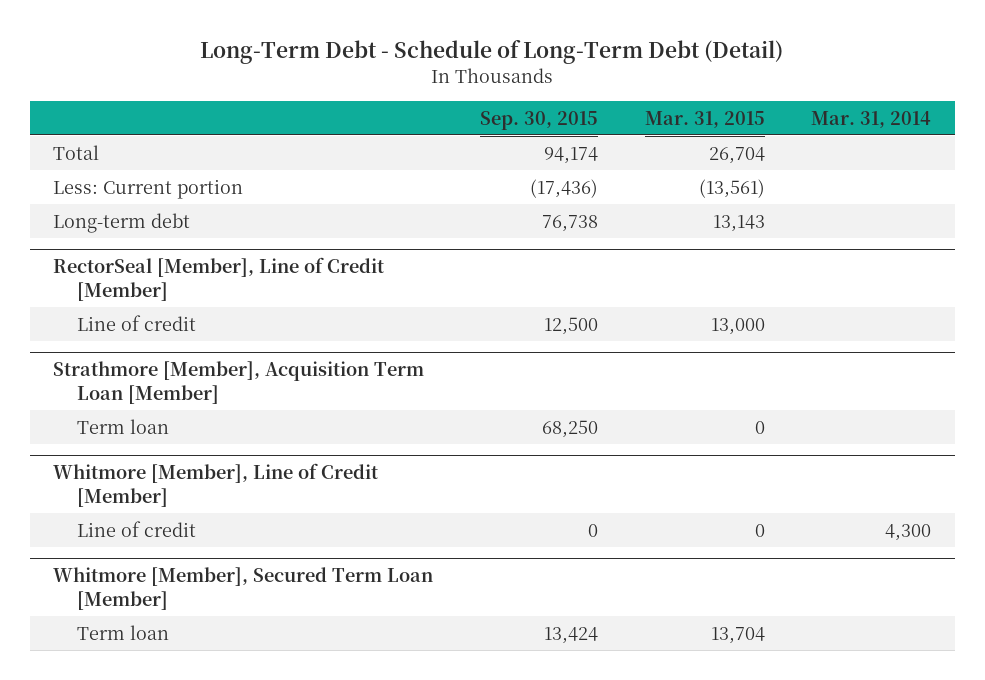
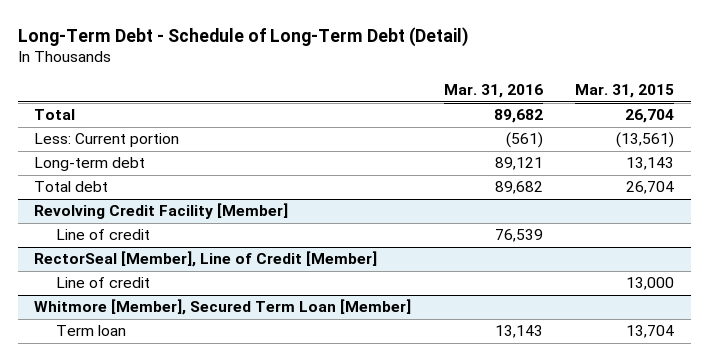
[479,110,598,130] Sep. 30, 2015 -> none
[811,110,932,128] Mar. 31, 2014 -> none
none -> [443,84,543,99] Mar. 31, 2016
none -> [34,181,109,193] Total debt
none -> [34,203,289,220] Revolving Credit Facility [Member]
none -> [56,229,151,241] Line of credit
[53,361,425,404] Strathmore [Member], Acquisition Term Loan [Member] -> none
[77,418,170,434] Term loan -> none
[53,463,379,507] Whitmore [Member], Line of Credit [Member] -> none
[77,520,197,537] Line of credit -> none

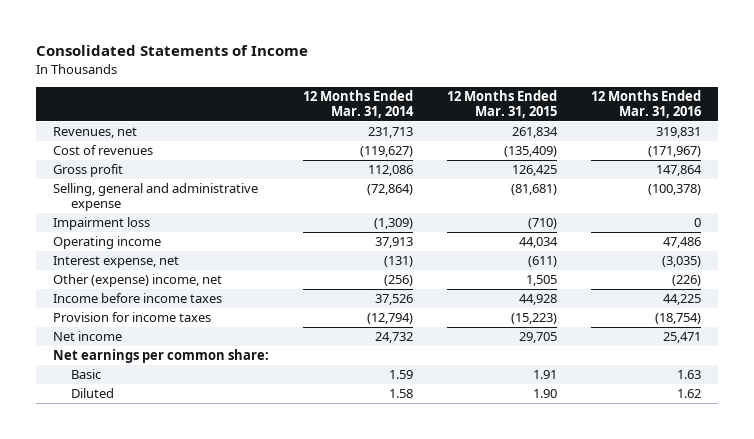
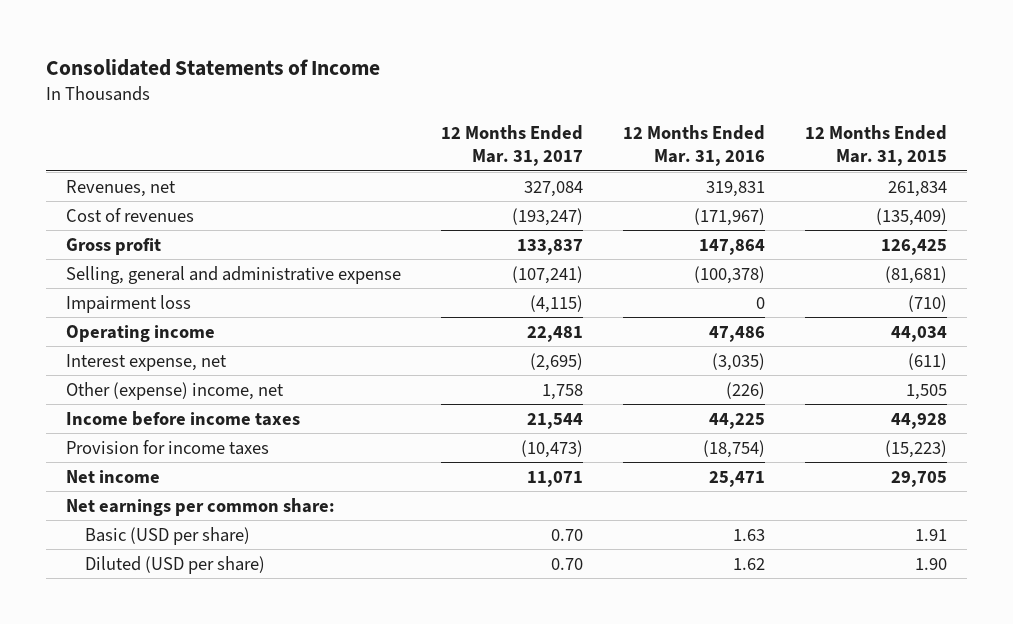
[302,90,414,119] 12 Months Ended Mar. 31, 2014 -> none
none -> [440,125,583,167] 12 Months Ended Mar. 31, 2017
[71,369,102,380] Basic -> [84,526,250,545] Basic (USD per share)
[71,388,115,399] Diluted -> [84,555,265,574] Diluted (USD per share)

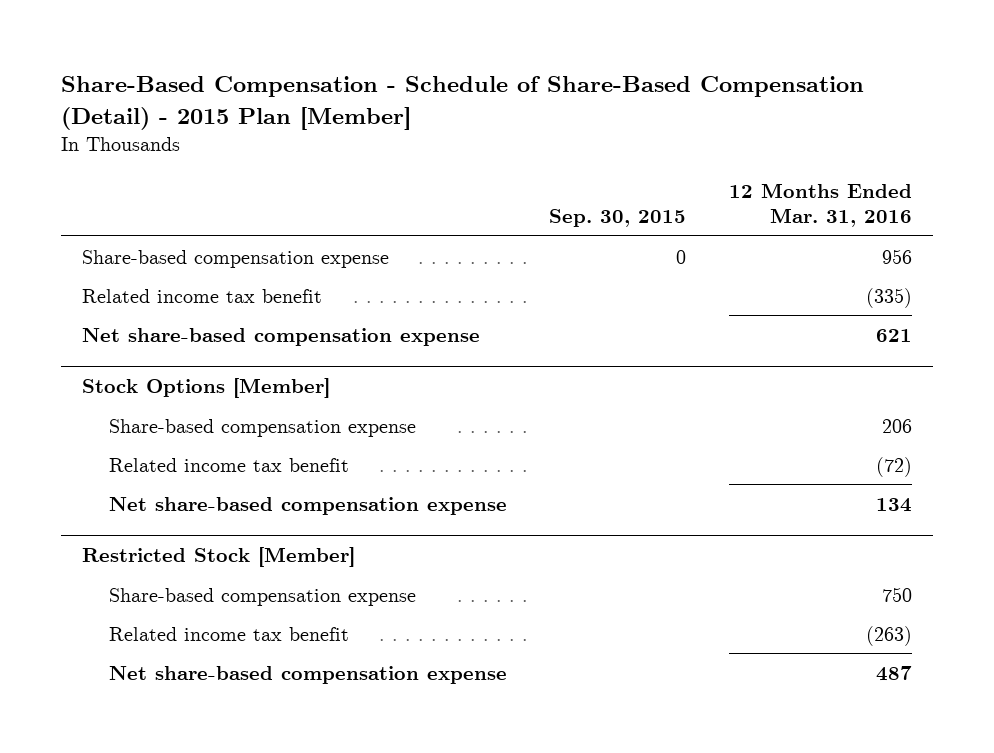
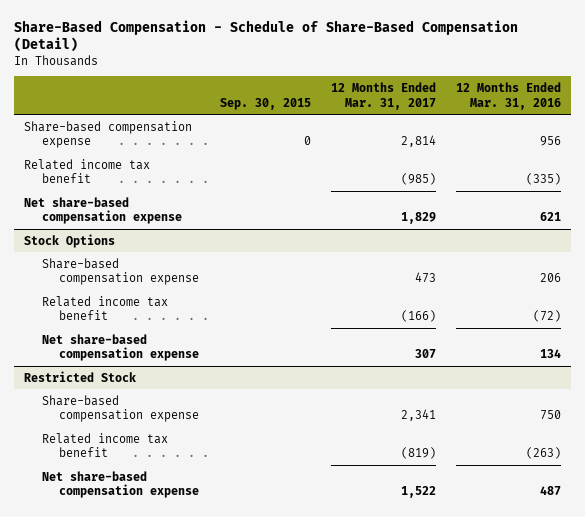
[61,76,865,130] Share-Based Compensation - Schedule of Share-Based Compensation (Detail) - 2015 Plan [Member] -> [13,19,518,53] Share-Based Compensation - Schedule of Share-Based Compensation (Detail)
none -> [330,82,436,110] 12 Months Ended Mar. 31, 2017
[82,378,331,399] Stock Options [Member] -> [23,233,115,248] Stock Options
[82,547,356,568] Restricted Stock [Member] -> [23,370,136,382] Restricted Stock

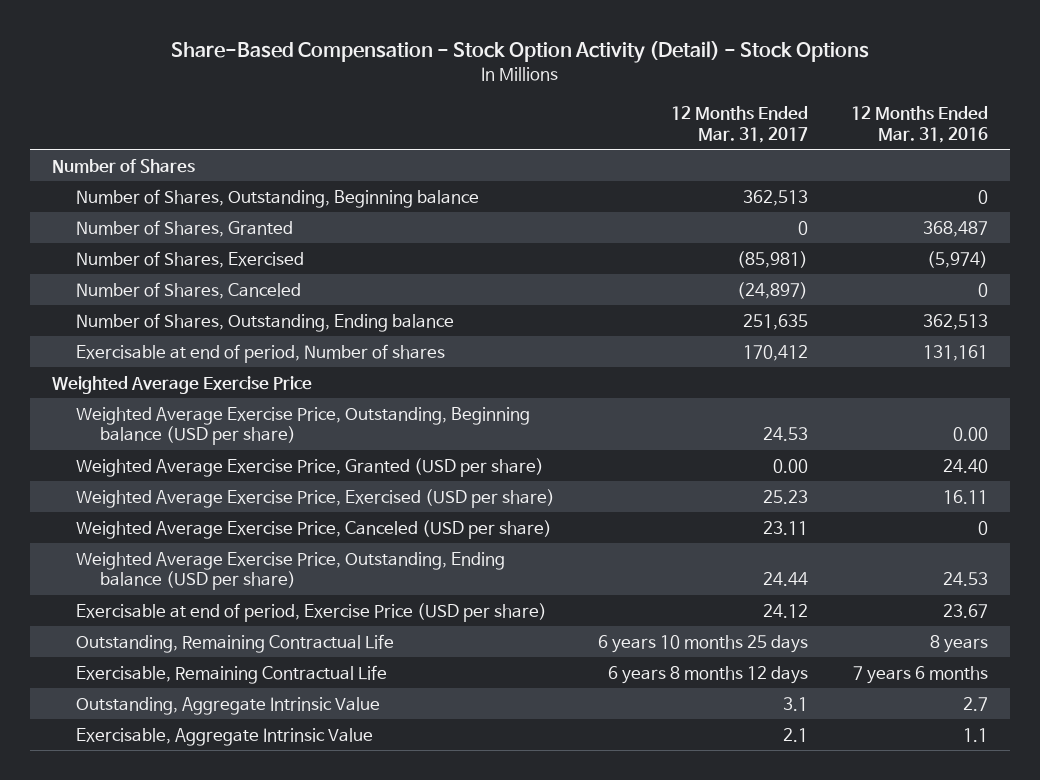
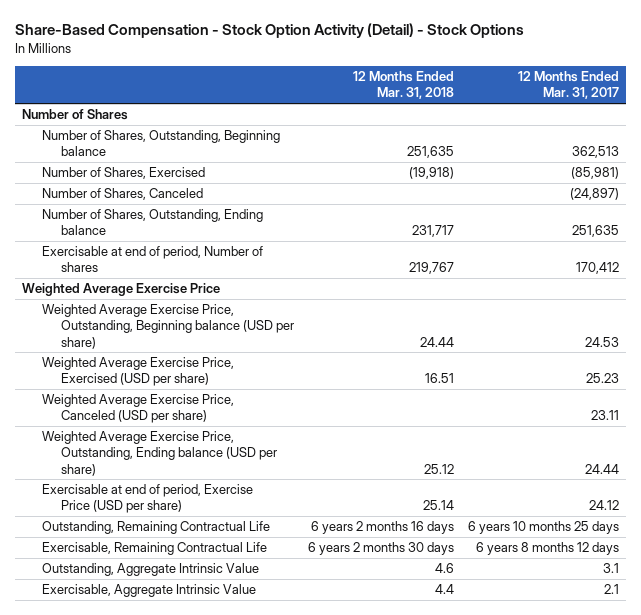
[851,106,989,143] 12 Months Ended Mar. 31, 2016 -> none
none -> [353,71,455,100] 12 Months Ended Mar. 31, 2018
[75,219,293,237] Number of Shares, Granted -> none
[75,457,544,477] Weighted Average Exercise Price, Granted (USD per share) -> none

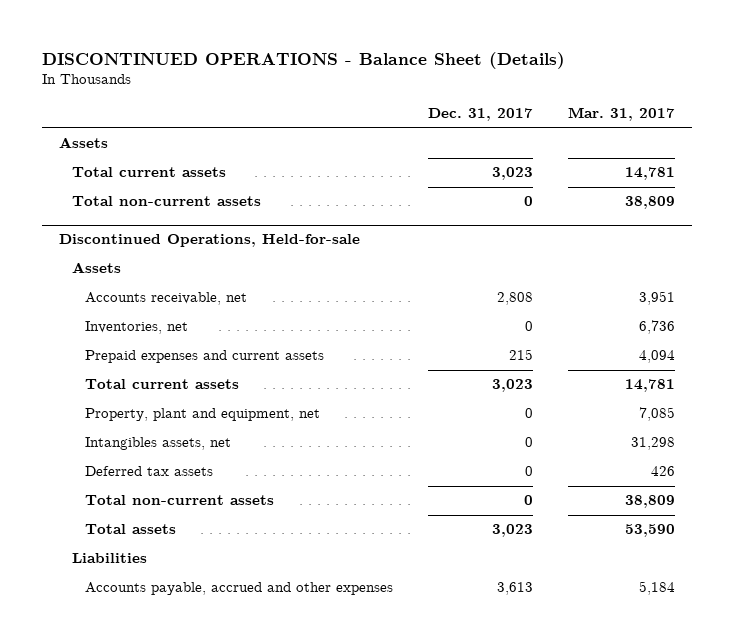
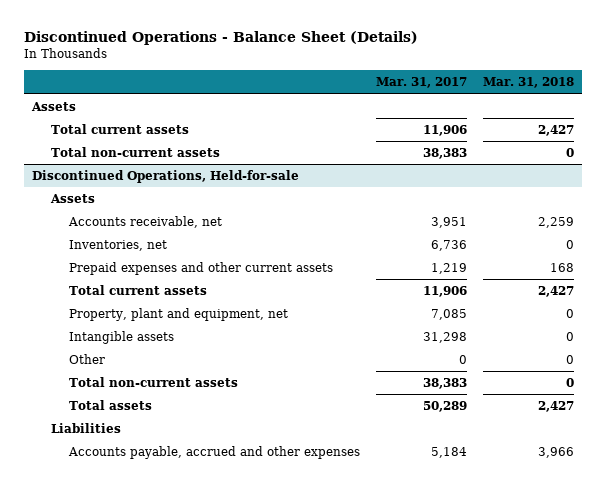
[42,51,566,69] DISCONTINUED OPERATIONS - Balance Sheet (Details) -> [23,31,418,46] Discontinued Operations - Balance Sheet (Details)
[428,108,534,122] Dec. 31, 2017 -> none
none -> [483,77,575,89] Mar. 31, 2018
[624,167,675,181] 14,781 -> [423,125,468,137] 11,906
[624,196,675,210] 38,809 -> [423,148,468,160] 38,383
[85,350,325,364] Prepaid expenses and current assets -> [69,262,334,276] Prepaid expenses and other current assets
[638,350,675,364] 4,094 -> [431,263,468,275] 1,219
[624,379,675,393] 14,781 -> [423,286,468,298] 11,906
[85,466,214,477] Deferred tax assets -> none
[85,437,232,451] Intangibles assets, net -> [69,331,175,345] Intangible assets
none -> [69,354,106,365] Other
[624,495,675,509] 38,809 -> [423,378,468,390] 38,383
[624,524,675,538] 53,590 -> [423,401,468,413] 50,289

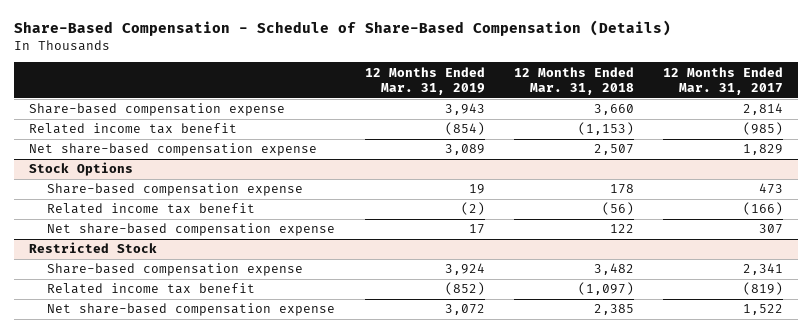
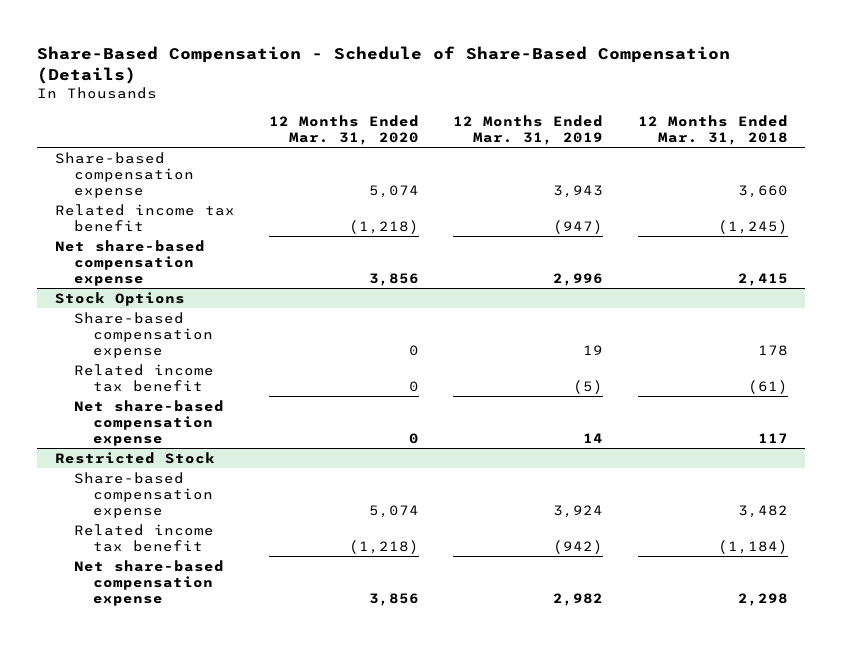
[663,66,784,96] 12 Months Ended Mar. 31, 2017 -> none
none -> [268,115,419,146] 12 Months Ended Mar. 31, 2020
[444,122,485,136] (854) -> [553,219,604,234] (947)
[577,122,634,136] (1,153) -> [717,219,788,234] (1,245)
[444,144,485,156] 3,089 -> [553,272,604,286] 2,996
[593,144,634,156] 2,507 -> [737,272,788,286] 2,415
[460,202,485,216] (2) -> [573,379,604,394] (5)
[601,202,634,216] (56) -> [747,379,788,394] (61)
[468,224,485,235] 17 -> [583,432,604,443] 14
[609,224,634,234] 122 -> [757,432,788,443] 117
[444,282,485,296] (852) -> [553,539,604,554] (942)
[577,282,634,296] (1,097) -> [717,539,788,554] (1,184)
[444,304,485,316] 3,072 -> [553,592,604,606] 2,982
[593,304,634,316] 2,385 -> [737,592,788,606] 2,298

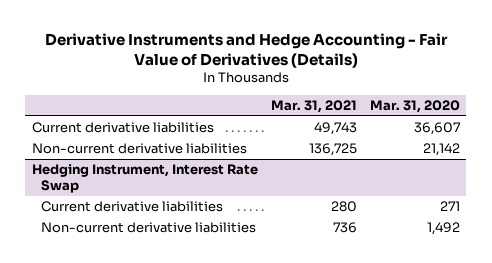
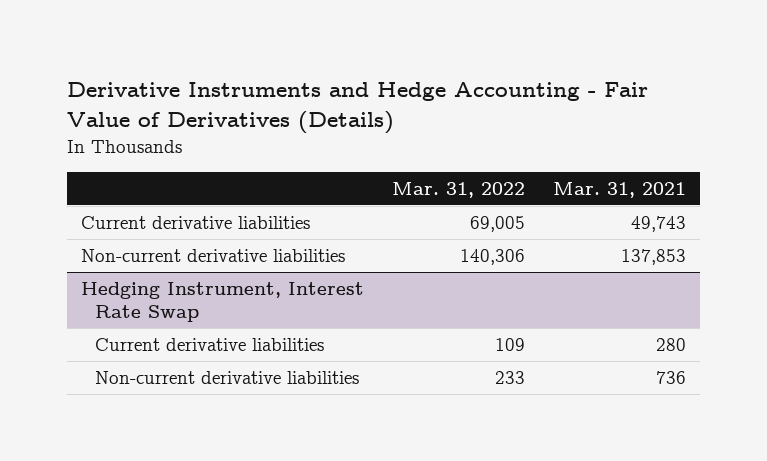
[369,100,460,114] Mar. 31, 2020 -> none
none -> [391,181,525,198] Mar. 31, 2022
[308,143,357,157] 136,725 -> [620,249,686,266] 137,853

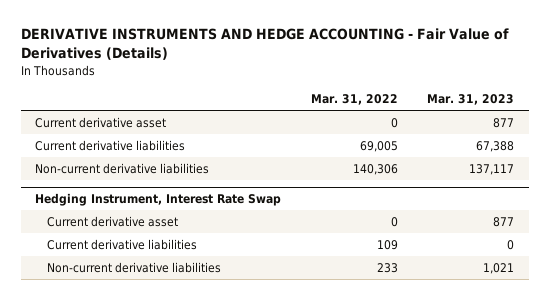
[66,81,648,134] Derivative Instruments and Hedge Accounting - Fair Value of Derivatives (Details) -> [20,28,509,61] DERIVATIVE INSTRUMENTS AND HEDGE ACCOUNTING - Fair Value of Derivatives (Details)
[552,181,686,198] Mar. 31, 2021 -> none
none -> [426,93,514,105] Mar. 31, 2023
none -> [35,116,167,128] Current derivative asset
none -> [46,215,178,227] Current derivative asset

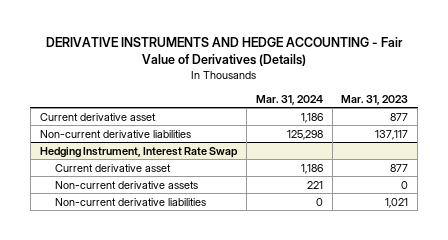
[310,93,398,105] Mar. 31, 2022 -> none
none -> [255,94,323,105] Mar. 31, 2024
[35,139,186,151] Current derivative liabilities -> none
[46,238,197,250] Current derivative liabilities -> none
none -> [54,180,198,189] Non-current derivative assets

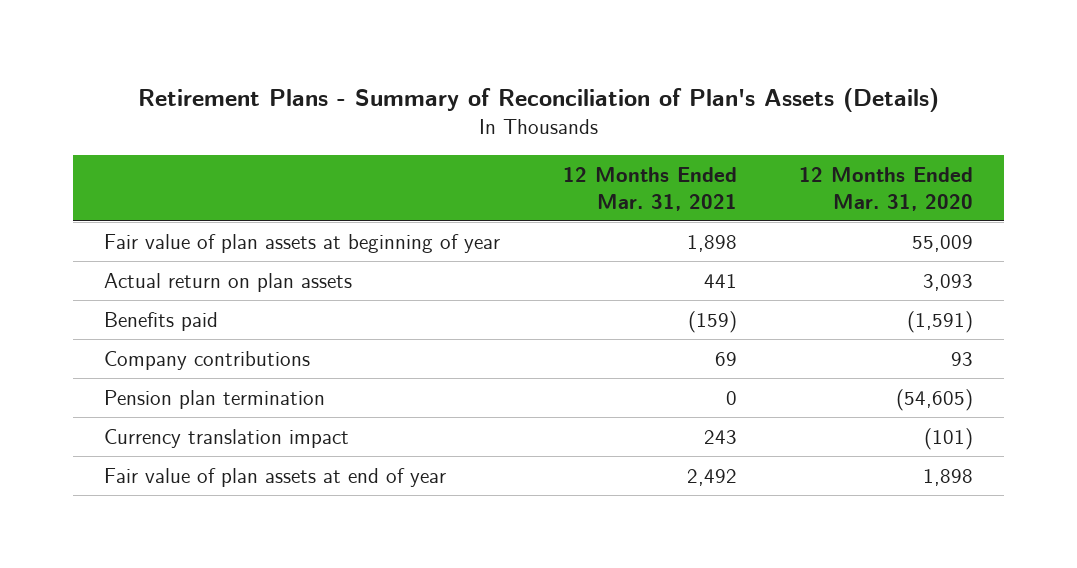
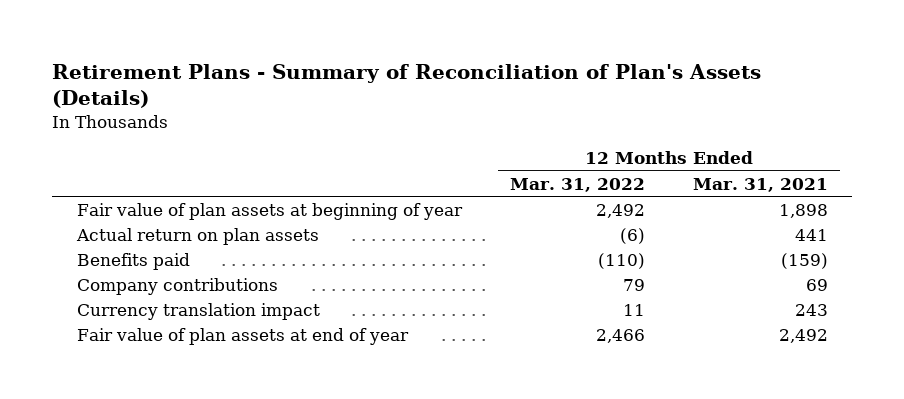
[799,166,974,211] 12 Months Ended Mar. 31, 2020 -> none
none -> [509,177,645,192] Mar. 31, 2022
[104,389,326,409] Pension plan termination -> none

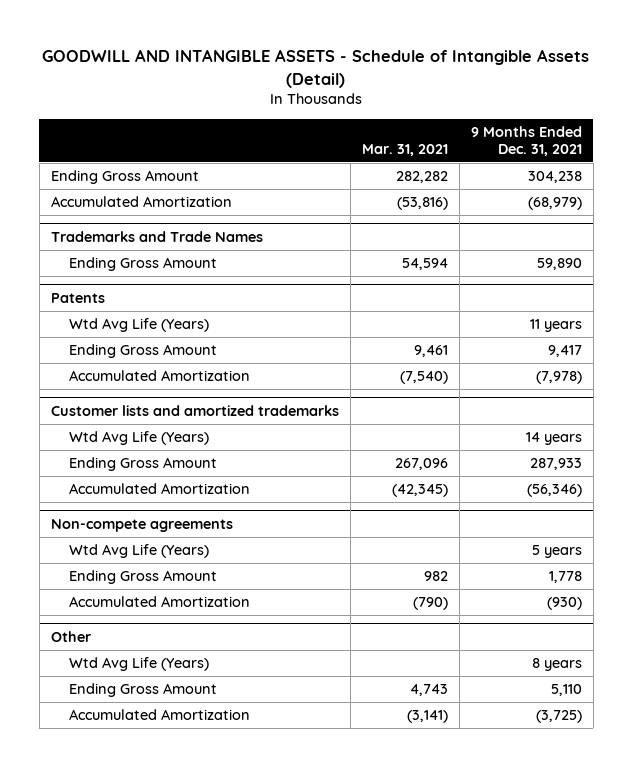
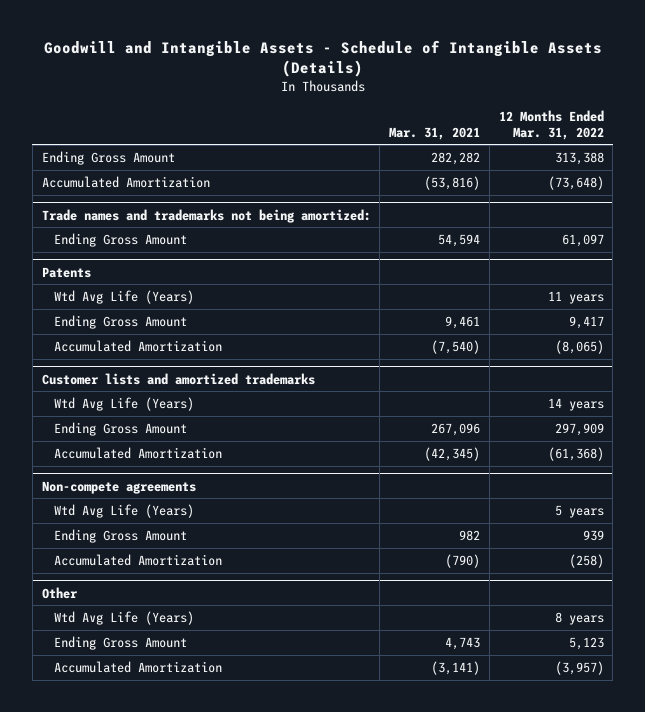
[42,48,590,88] GOODWILL AND INTANGIBLE ASSETS - Schedule of Intangible Assets (Detail) -> [43,39,602,78] Goodwill and Intangible Assets - Schedule of Intangible Assets (Details)
[470,125,582,156] 9 Months Ended Dec. 31, 2021 -> none
none -> [498,110,604,140] 12 Months Ended Mar. 31, 2022
[50,230,263,242] Trademarks and Trade Names -> [41,208,371,223] Trade names and trademarks not being amortized:

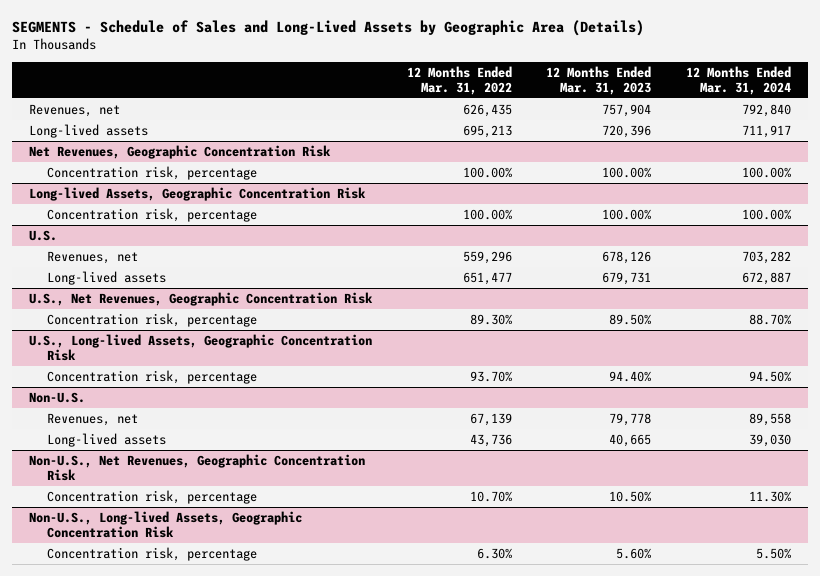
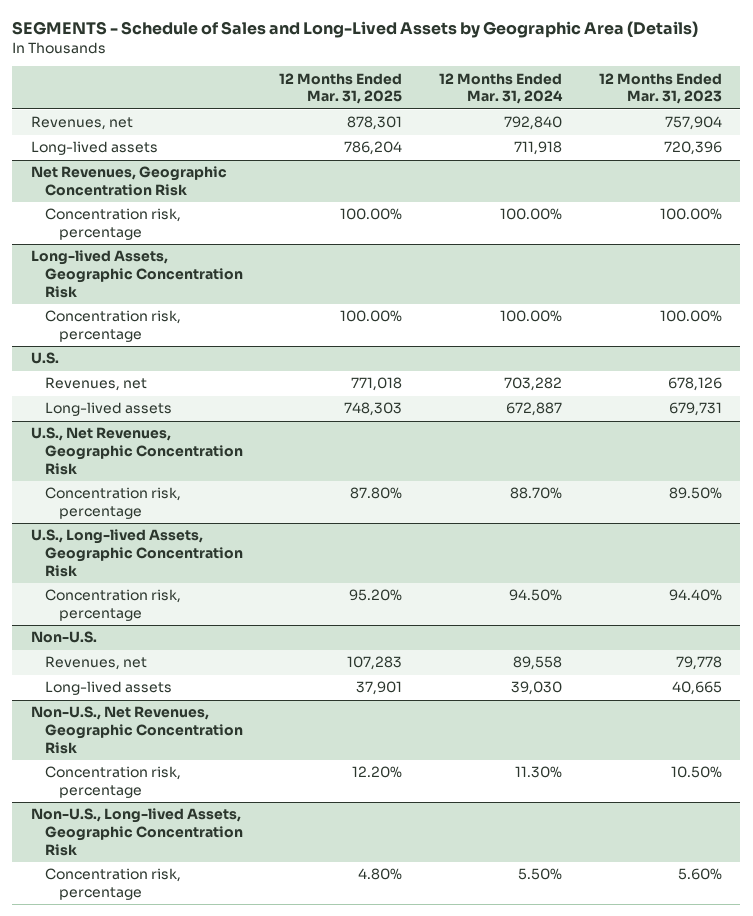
[406,65,512,96] 12 Months Ended Mar. 31, 2022 -> none
none -> [279,72,403,105] 12 Months Ended Mar. 31, 2025
[741,124,791,138] 711,917 -> [514,141,563,156] 711,918

